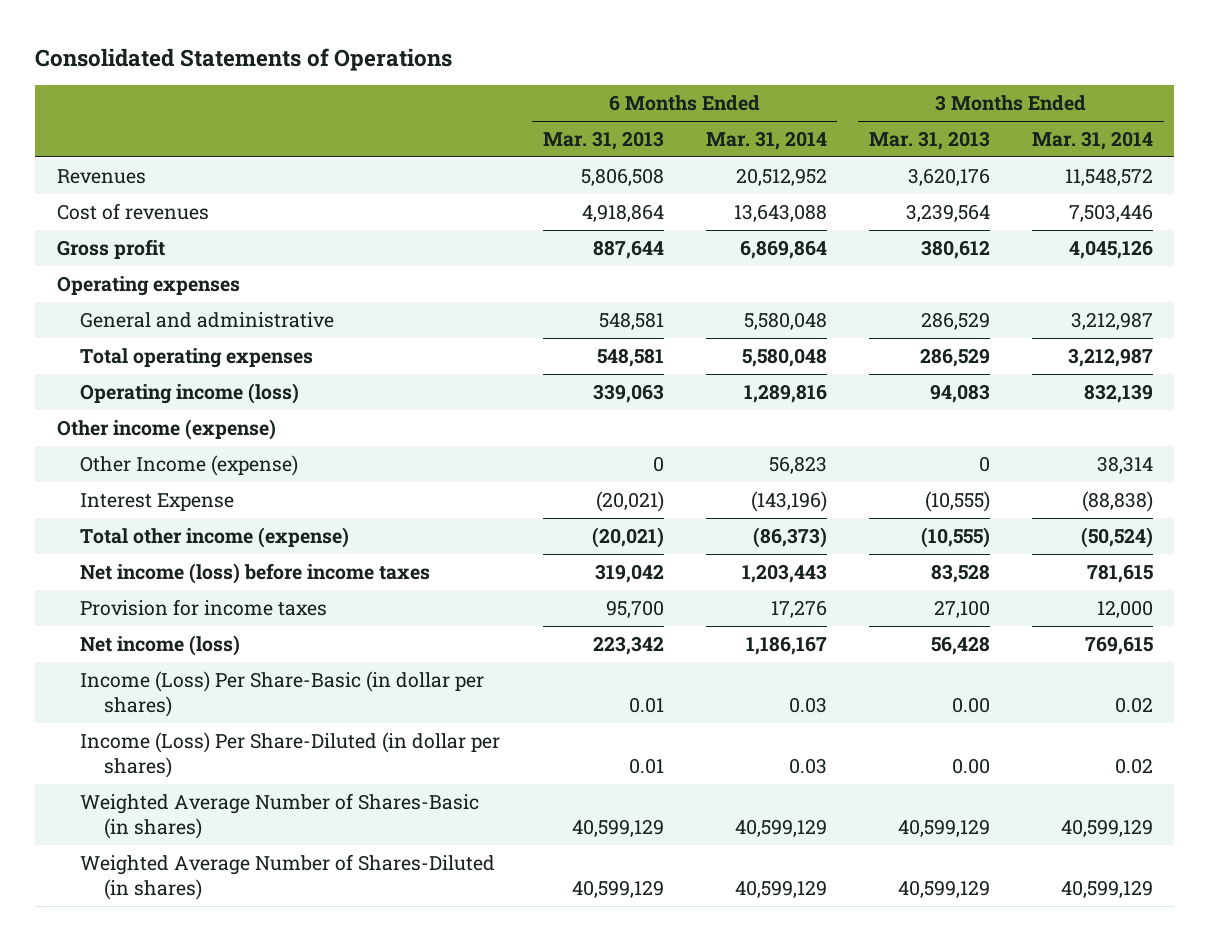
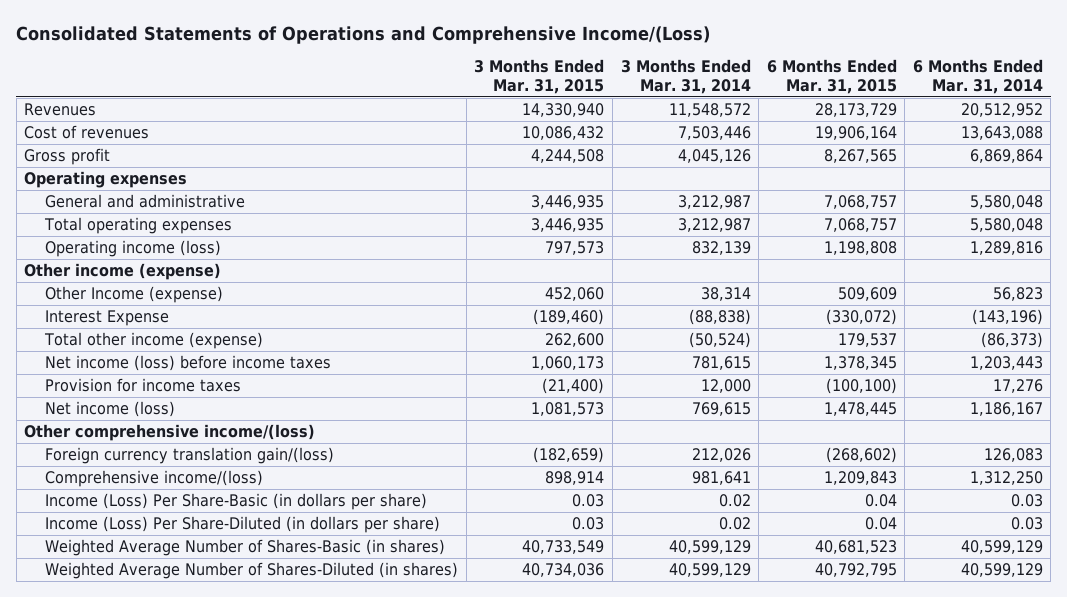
[35,47,453,71] Consolidated Statements of Operations -> [16,25,711,44] Consolidated Statements of Operations and Comprehensive Income/(Loss)
[542,130,664,150] Mar. 31, 2013 -> none
[869,130,991,150] Mar. 31, 2013 -> none
none -> [474,59,605,95] 3 Months Ended Mar. 31, 2015
none -> [766,59,897,95] 6 Months Ended Mar. 31, 2015
none -> [24,424,316,442] Other comprehensive income/(loss)
none -> [45,447,335,465] Foreign currency translation gain/(loss)
none -> [45,470,264,488] Comprehensive income/(loss)
[80,670,485,717] Income (Loss) Per Share-Basic (in dollar per shares) -> [45,493,428,511] Income (Loss) Per Share-Basic (in dollars per share)
[80,731,501,778] Income (Loss) Per Share-Diluted (in dollar per shares) -> [45,516,441,534] Income (Loss) Per Share-Diluted (in dollars per share)

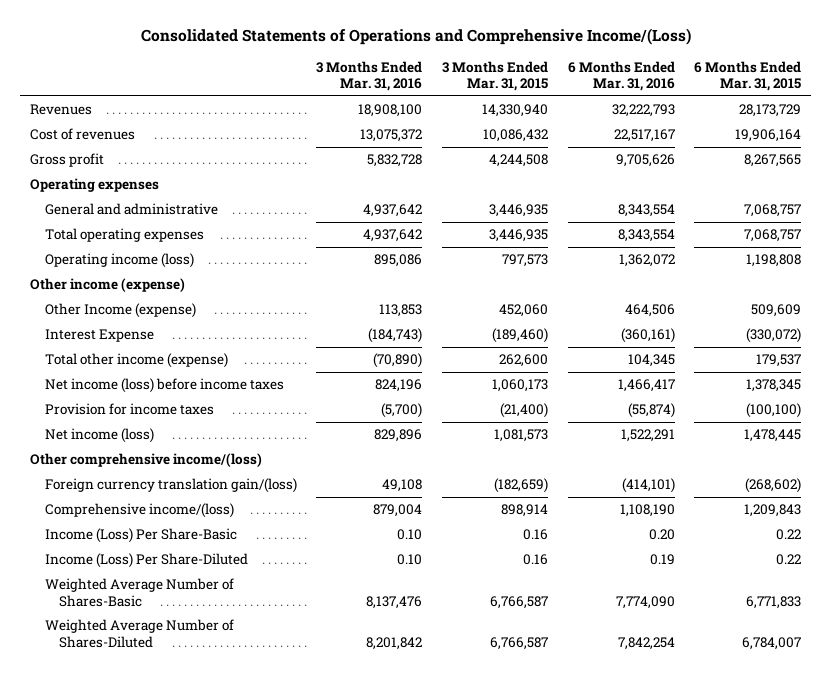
[620,59,751,95] 3 Months Ended Mar. 31, 2014 -> none
[912,59,1043,95] 6 Months Ended Mar. 31, 2014 -> none
none -> [316,60,423,92] 3 Months Ended Mar. 31, 2016
none -> [567,60,675,92] 6 Months Ended Mar. 31, 2016
[45,493,428,511] Income (Loss) Per Share-Basic (in dollars per share) -> [44,528,237,544] Income (Loss) Per Share-Basic
[572,494,605,508] 0.03 -> [522,529,548,541] 0.16
[864,494,897,508] 0.04 -> [776,529,802,541] 0.22
[45,516,441,534] Income (Loss) Per Share-Diluted (in dollars per share) -> [44,553,248,569] Income (Loss) Per Share-Diluted
[572,517,605,531] 0.03 -> [522,554,548,566] 0.16
[864,517,897,531] 0.04 -> [776,554,802,566] 0.22
[45,539,446,557] Weighted Average Number of Shares-Basic (in shares) -> [44,578,234,607] Weighted Average Number of Shares-Basic
[522,540,605,555] 40,733,549 -> [489,595,548,609] 6,766,587
[814,540,897,555] 40,681,523 -> [746,595,802,609] 6,771,833
[45,562,459,580] Weighted Average Number of Shares-Diluted (in shares) -> [44,619,234,648] Weighted Average Number of Shares-Diluted
[522,563,605,578] 40,734,036 -> [489,636,548,650] 6,766,587
[814,563,897,578] 40,792,795 -> [742,636,802,650] 6,784,007

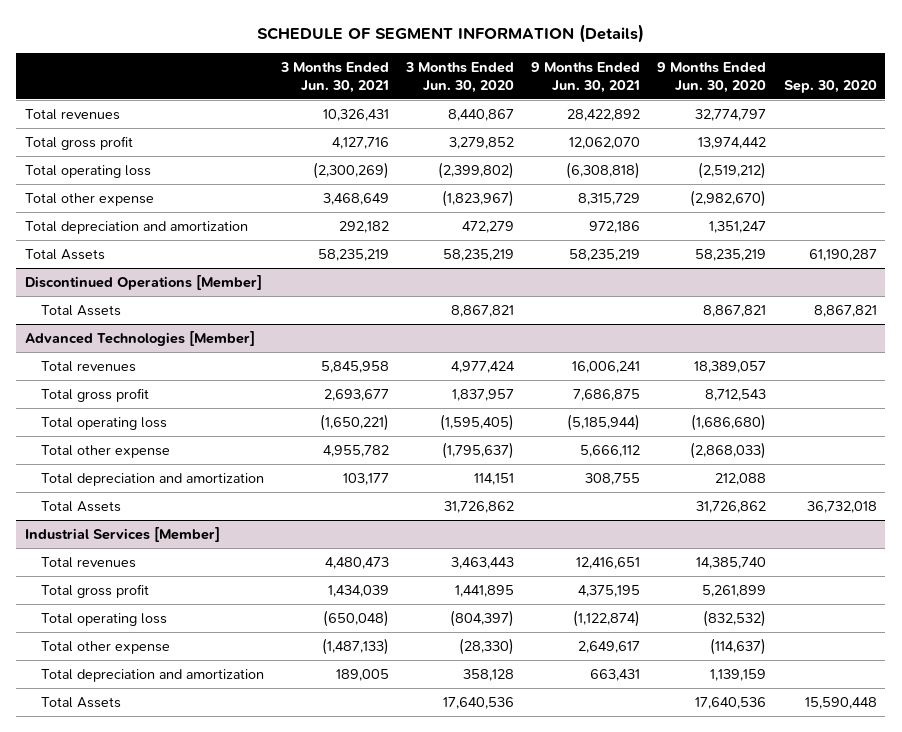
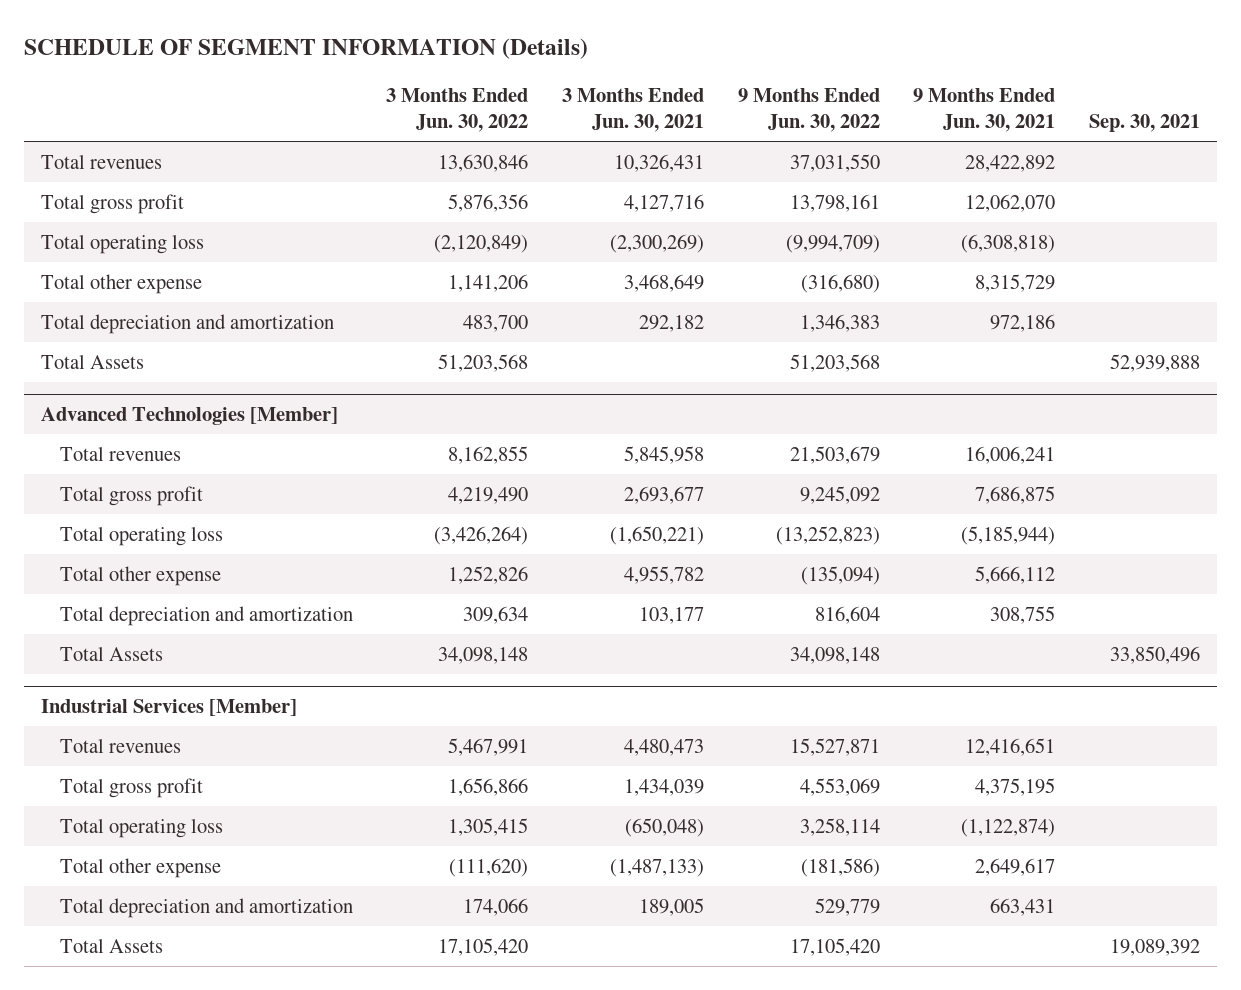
[405,62,515,93] 3 Months Ended Jun. 30, 2020 -> none
[657,62,767,93] 9 Months Ended Jun. 30, 2020 -> none
[783,79,877,93] Sep. 30, 2020 -> none
none -> [386,88,529,132] 3 Months Ended Jun. 30, 2022
none -> [737,88,880,132] 9 Months Ended Jun. 30, 2022
none -> [1089,113,1201,132] Sep. 30, 2021
[25,248,106,260] Total Assets -> none
[25,274,263,290] Discontinued Operations [Member] -> none

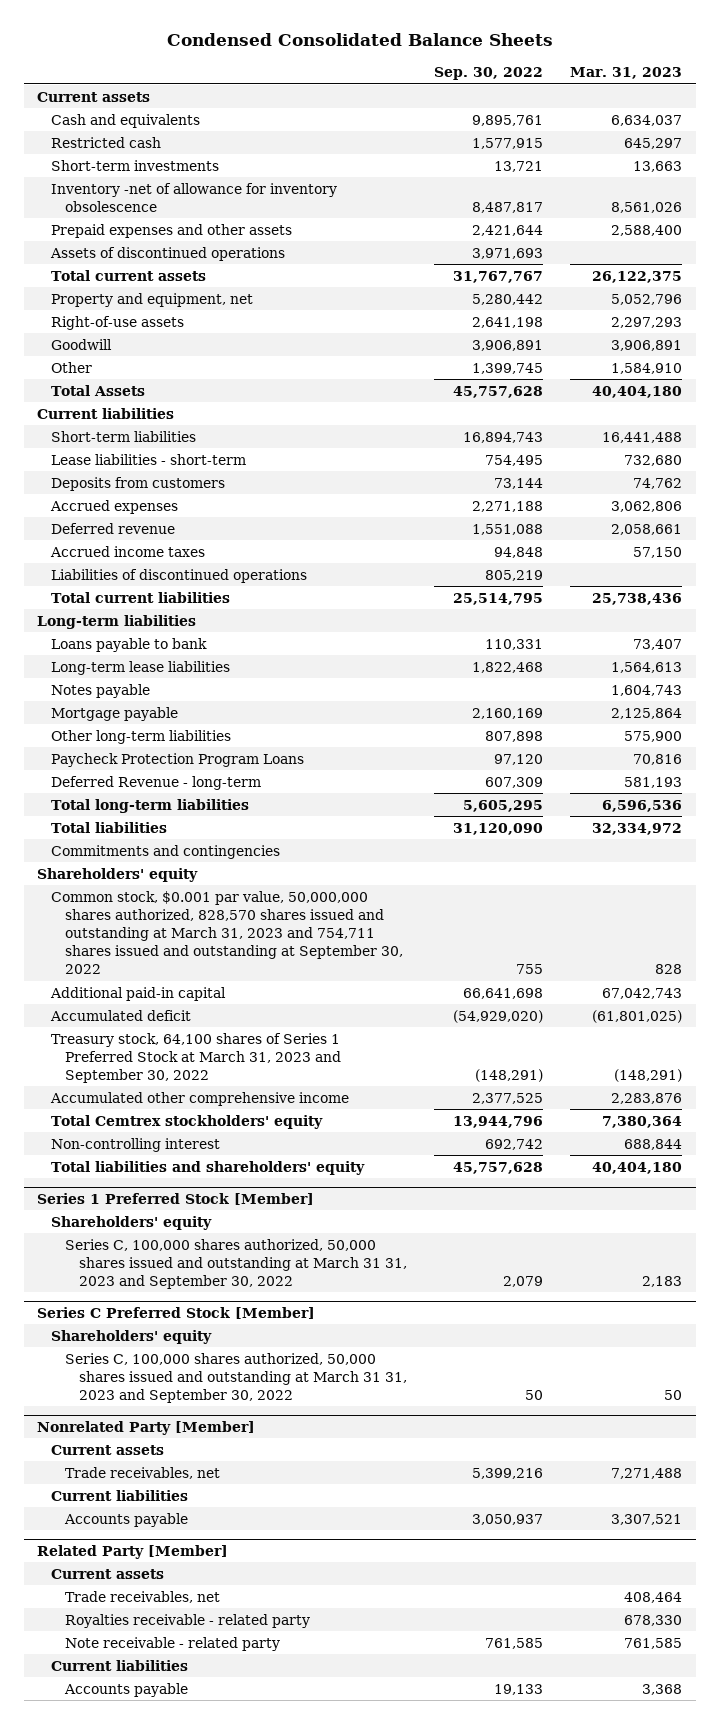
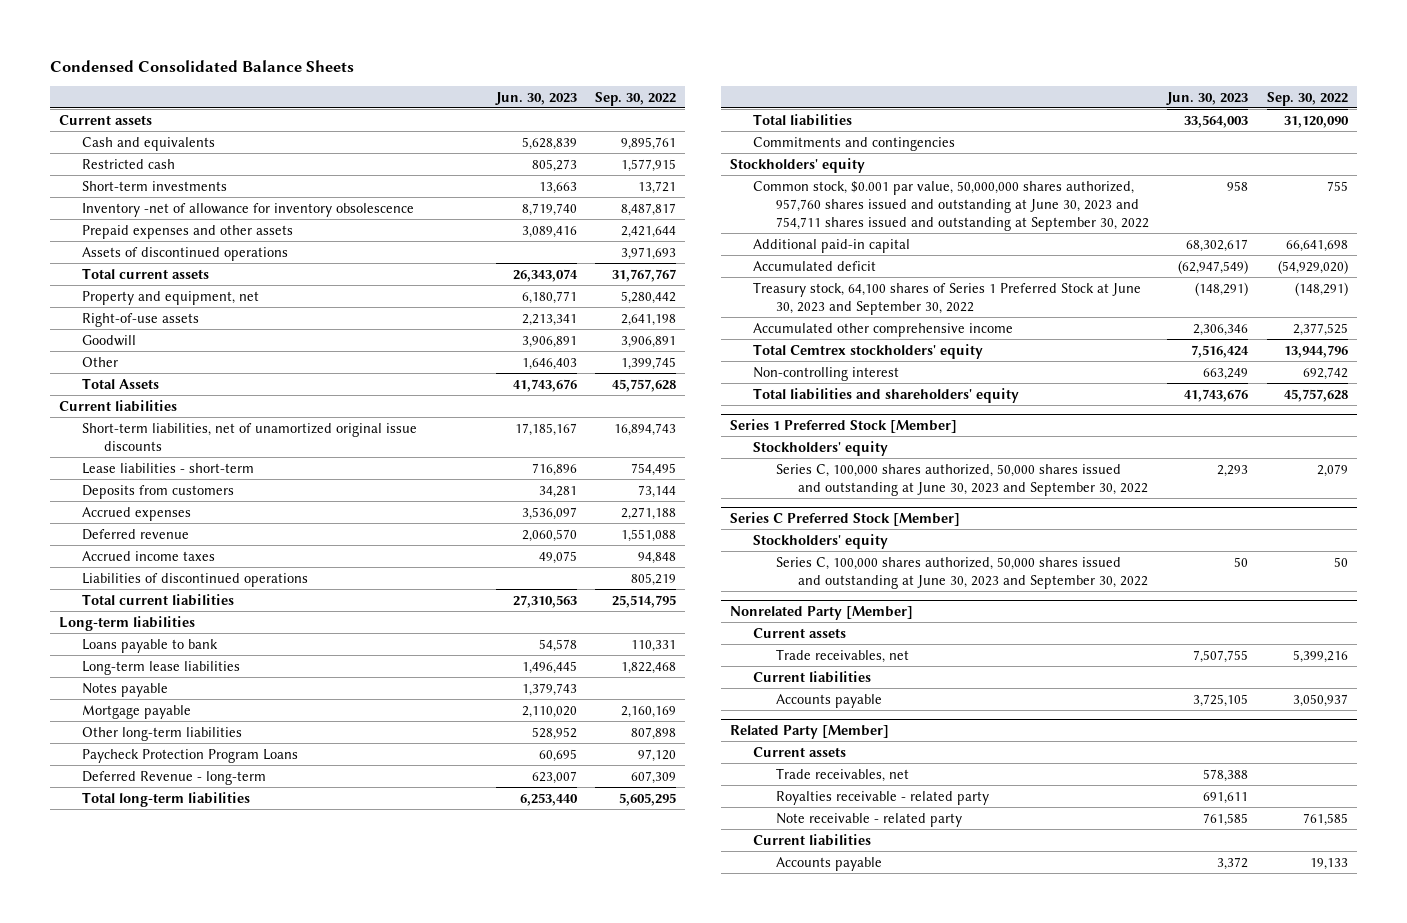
[570,67,683,80] Mar. 31, 2023 -> none
none -> [494,91,577,105] Jun. 30, 2023
[51,430,197,442] Short-term liabilities -> [81,422,417,451] Short-term liabilities, net of unamortized original issue discounts
[37,867,199,882] Shareholders' equity -> [730,157,866,173] Stockholders' equity
[51,890,404,975] Common stock, $0.001 par value, 50,000,000 shares authorized, 828,570 shares issued and outstanding at March 31, 2023 and 754,711 shares issued and outstanding at September 30, 2022 -> [753,180,1149,231] Common stock, $0.001 par value, 50,000,000 shares authorized, 957,760 shares issued and outstanding at June 30, 2023 and 754,711 shares issued and outstanding at September 30, 2022
[51,1032,342,1083] Treasury stock, 64,100 shares of Series 1 Preferred Stock at March 31, 2023 and September 30, 2022 -> [753,281,1142,315] Treasury stock, 64,100 shares of Series 1 Preferred Stock at June 30, 2023 and September 30, 2022
[51,1215,213,1230] Shareholders' equity -> [753,440,889,456] Stockholders' equity
[65,1238,408,1289] Series C, 100,000 shares authorized, 50,000 shares issued and outstanding at March 31 31, 2023 and September 30, 2022 -> [775,463,1149,496] Series C, 100,000 shares authorized, 50,000 shares issued and outstanding at June 30, 2023 and September 30, 2022
[51,1329,213,1344] Shareholders' equity -> [753,533,889,549] Stockholders' equity
[65,1352,408,1403] Series C, 100,000 shares authorized, 50,000 shares issued and outstanding at March 31 31, 2023 and September 30, 2022 -> [775,556,1149,589] Series C, 100,000 shares authorized, 50,000 shares issued and outstanding at June 30, 2023 and September 30, 2022

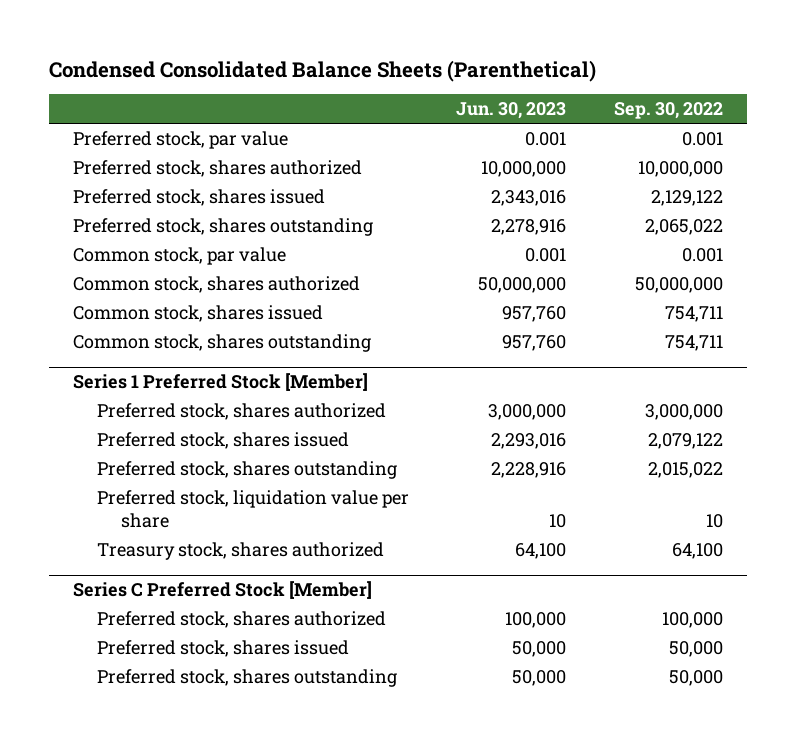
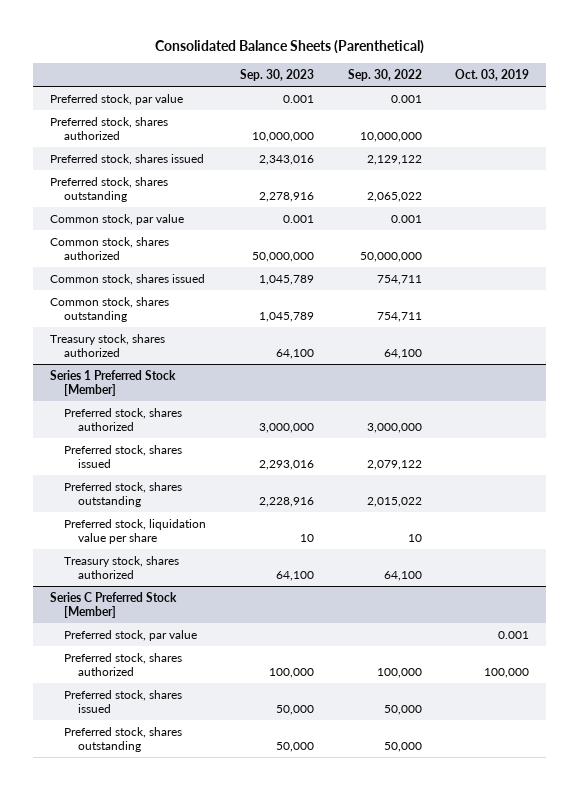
[48,59,596,82] Condensed Consolidated Balance Sheets (Parenthetical) -> [154,40,424,55] Consolidated Balance Sheets (Parenthetical)
[456,102,567,120] Jun. 30, 2023 -> none
none -> [239,69,314,82] Sep. 30, 2023
none -> [455,69,530,82] Oct. 03, 2019
none -> [49,333,165,357] Treasury stock, shares authorized
none -> [64,629,198,641] Preferred stock, par value

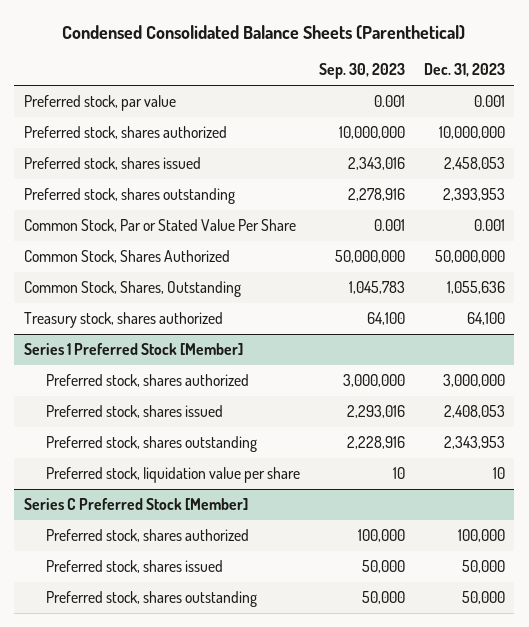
[154,40,424,55] Consolidated Balance Sheets (Parenthetical) -> [62,24,466,40] Condensed Consolidated Balance Sheets (Parenthetical)
[347,69,422,82] Sep. 30, 2022 -> none
[455,69,530,82] Oct. 03, 2019 -> none
none -> [423,63,505,78] Dec. 31, 2023
[49,273,205,285] Common stock, shares issued -> none
[49,213,184,225] Common stock, par value -> [23,219,296,233] Common Stock, Par or Stated Value Per Share
[49,236,169,260] Common stock, shares authorized -> [23,250,230,264] Common Stock, Shares Authorized
[49,296,169,322] Common stock, shares outstanding -> [23,281,241,298] Common Stock, Shares, Outstanding
[258,311,314,322] 1,045,789 -> [349,281,406,295] 1,045,783
[64,555,180,579] Treasury stock, shares authorized -> none
[64,629,198,641] Preferred stock, par value -> none

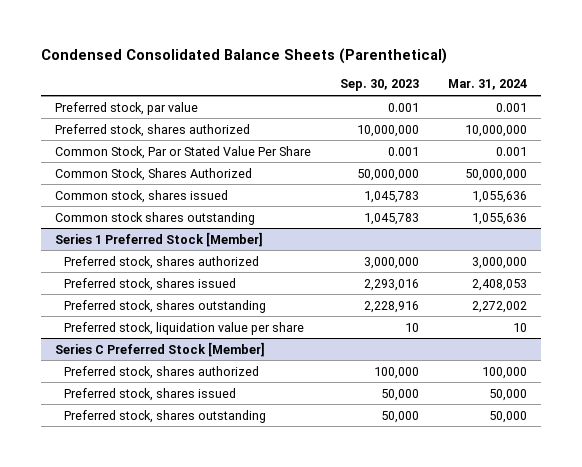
[423,63,505,78] Dec. 31, 2023 -> none
none -> [447,79,527,91] Mar. 31, 2024
[23,157,201,171] Preferred stock, shares issued -> none
[23,188,235,205] Preferred stock, shares outstanding -> none
[23,312,223,329] Treasury stock, shares authorized -> none
none -> [55,189,229,203] Common stock, shares issued
[23,281,241,298] Common Stock, Shares, Outstanding -> [55,211,256,225] Common stock shares outstanding

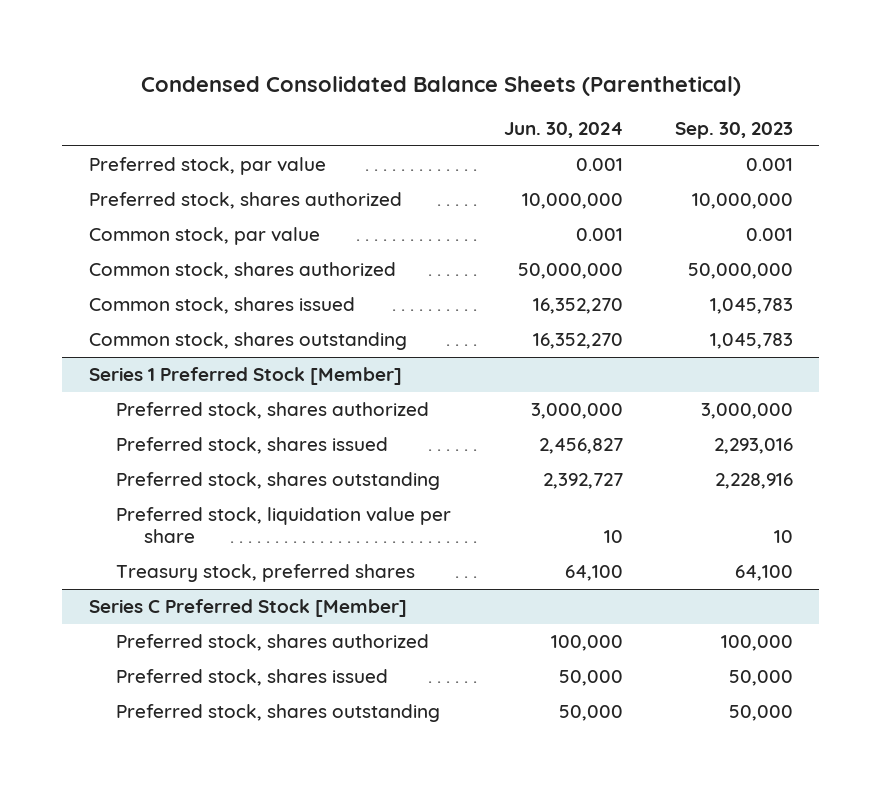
[447,79,527,91] Mar. 31, 2024 -> none
none -> [503,122,623,139] Jun. 30, 2024
[55,145,312,159] Common Stock, Par or Stated Value Per Share -> [88,227,320,246] Common stock, par value
[55,167,253,181] Common Stock, Shares Authorized -> [88,262,396,280] Common stock, shares authorized
[55,211,256,225] Common stock shares outstanding -> [88,332,407,351] Common stock, shares outstanding
none -> [116,564,416,583] Treasury stock, preferred shares

